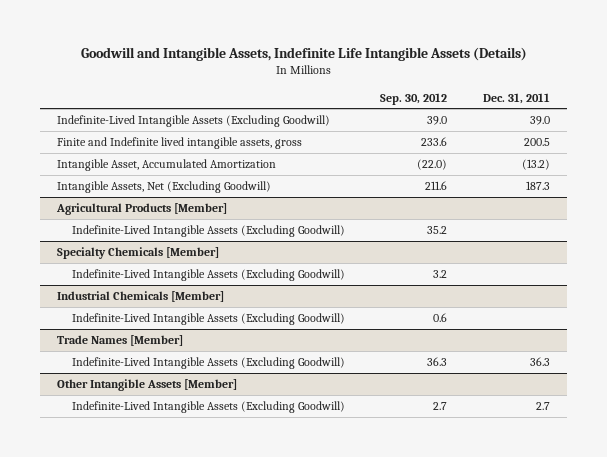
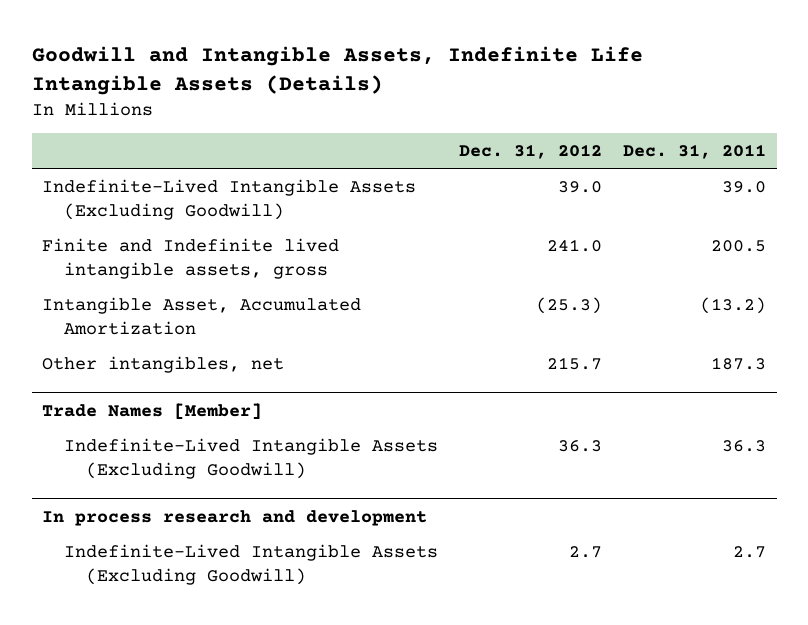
[380,92,448,105] Sep. 30, 2012 -> none
none -> [459,144,603,160] Dec. 31, 2012
[56,203,228,216] Agricultural Products [Member] -> none
[71,225,345,238] Indefinite-Lived Intangible Assets (Excluding Goodwill) -> none
[57,247,220,260] Specialty Chemicals [Member] -> none
[71,269,345,282] Indefinite-Lived Intangible Assets (Excluding Goodwill) -> none
[57,291,225,303] Industrial Chemicals [Member] -> none
[71,313,345,326] Indefinite-Lived Intangible Assets (Excluding Goodwill) -> none
[57,181,272,194] Intangible Assets, Net (Excluding Goodwill) -> [42,355,285,373] Other intangibles, net
[57,379,238,392] Other Intangible Assets [Member] -> none
none -> [42,509,428,526] In process research and development

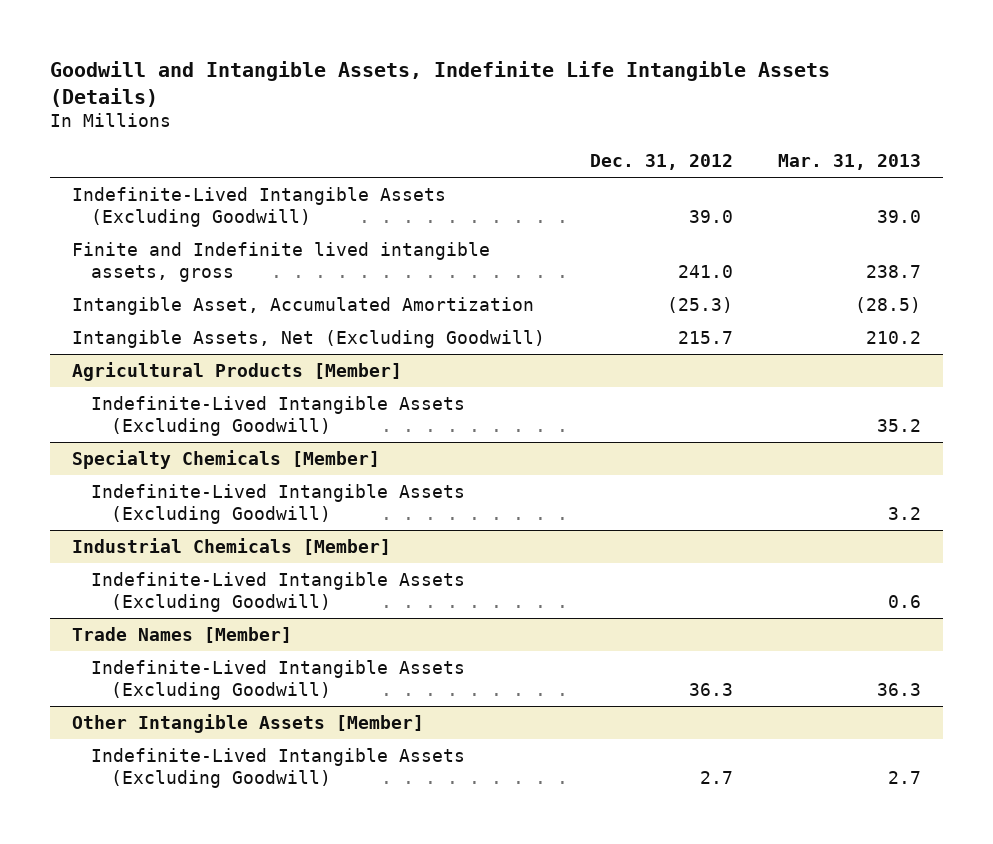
[623,144,767,160] Dec. 31, 2011 -> none
none -> [777,154,921,171] Mar. 31, 2013
[42,355,285,373] Other intangibles, net -> [72,329,546,348] Intangible Assets, Net (Excluding Goodwill)
none -> [72,361,403,381] Agricultural Products [Member]
none -> [91,395,466,437] Indefinite-Lived Intangible Assets (Excluding Goodwill)
none -> [72,449,381,469] Specialty Chemicals [Member]
none -> [91,483,466,525] Indefinite-Lived Intangible Assets (Excluding Goodwill)
none -> [72,537,392,555] Industrial Chemicals [Member]
none -> [91,571,466,613] Indefinite-Lived Intangible Assets (Excluding Goodwill)
[42,509,428,526] In process research and development -> none
none -> [72,713,425,733] Other Intangible Assets [Member]

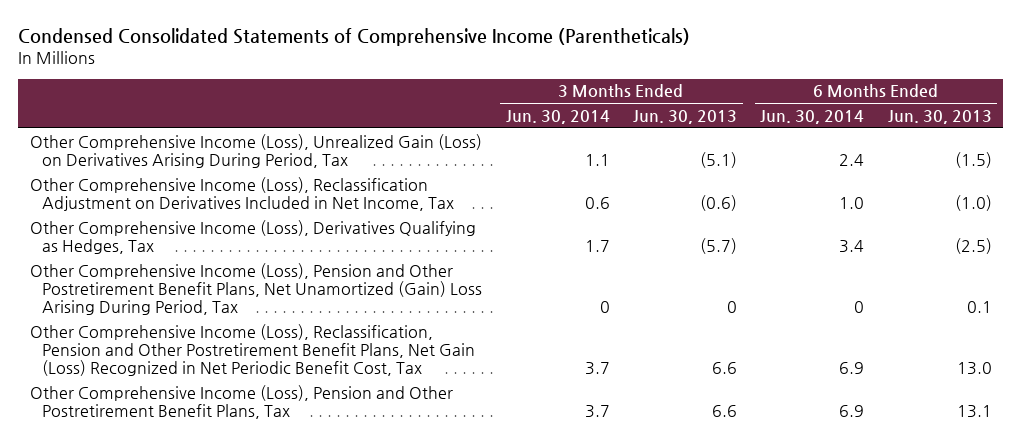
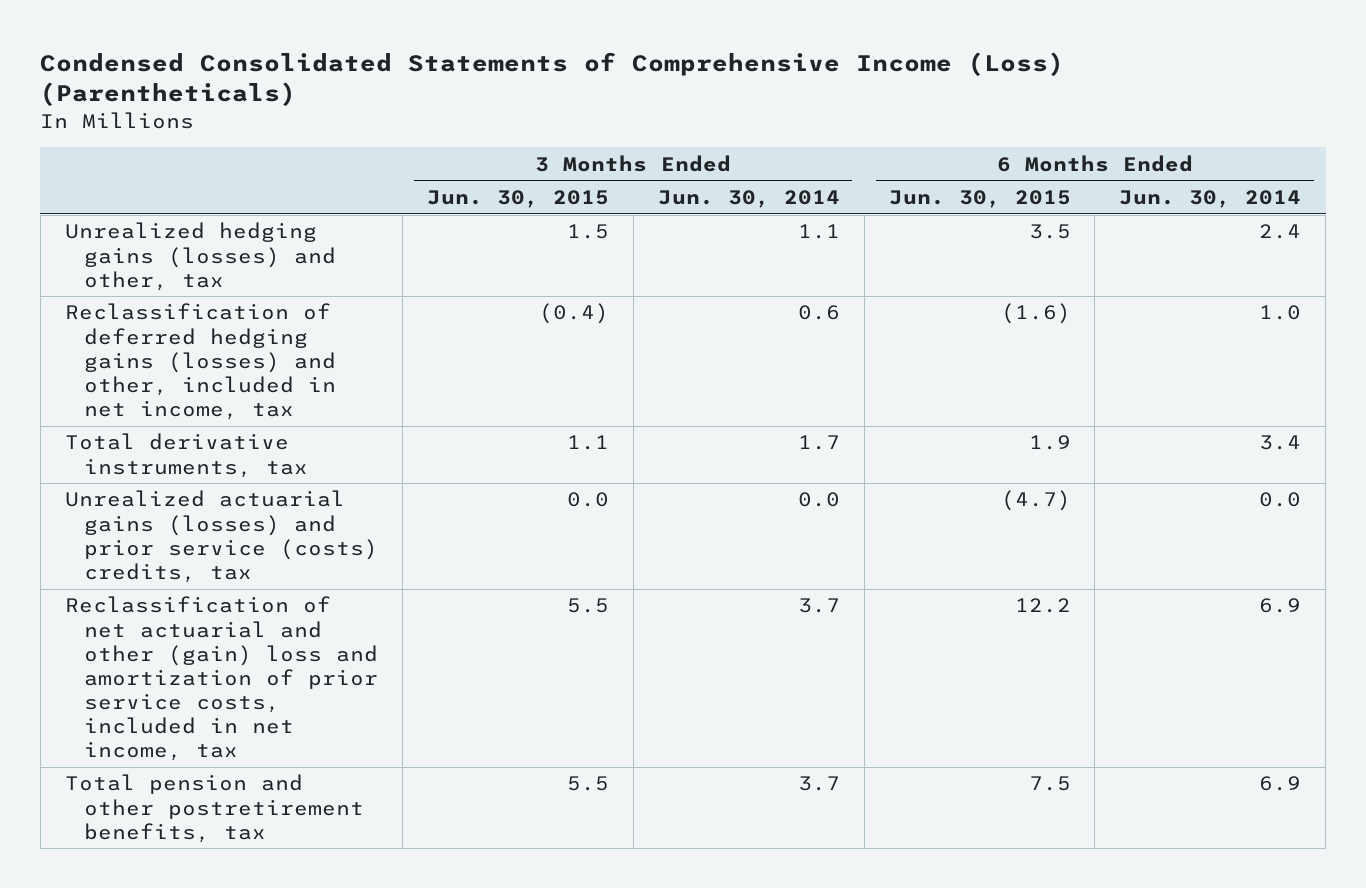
[18,28,691,47] Condensed Consolidated Statements of Comprehensive Income (Parentheticals) -> [40,51,1065,107] Condensed Consolidated Statements of Comprehensive Income (Loss) (Parentheticals)
[633,109,738,124] Jun. 30, 2013 -> none
[887,109,992,124] Jun. 30, 2013 -> none
none -> [426,190,609,209] Jun. 30, 2015
none -> [888,190,1071,209] Jun. 30, 2015
[29,262,483,316] Other Comprehensive Income (Loss), Pension and Other Postretirement Benefit Plans, Net Unamortized (Gain) Loss Arising During Period, Tax -> none
[29,133,482,168] Other Comprehensive Income (Loss), Unrealized Gain (Loss) on Derivatives Arising During Period, Tax -> [64,222,336,291] Unrealized hedging gains (losses) and other, tax
[29,176,455,211] Other Comprehensive Income (Loss), Reclassification Adjustment on Derivatives Included in Net Income, Tax -> [64,303,336,420] Reclassification of deferred hedging gains (losses) and other, included in net income, tax
[29,219,476,254] Other Comprehensive Income (Loss), Derivatives Qualifying as Hedges, Tax -> [64,433,308,478] Total derivative instruments, tax
none -> [64,490,378,583] Unrealized actuarial gains (losses) and prior service (costs) credits, tax
[29,323,476,377] Other Comprehensive Income (Loss), Reclassification, Pension and Other Postretirement Benefit Plans, Net Gain (Loss) Recognized in Net Periodic Benefit Cost, Tax -> [64,596,378,762] Reclassification of net actuarial and other (gain) loss and amortization of prior service costs, included in net income, tax
[29,384,453,419] Other Comprehensive Income (Loss), Pension and Other Postretirement Benefit Plans, Tax -> [64,774,364,843] Total pension and other postretirement benefits, tax

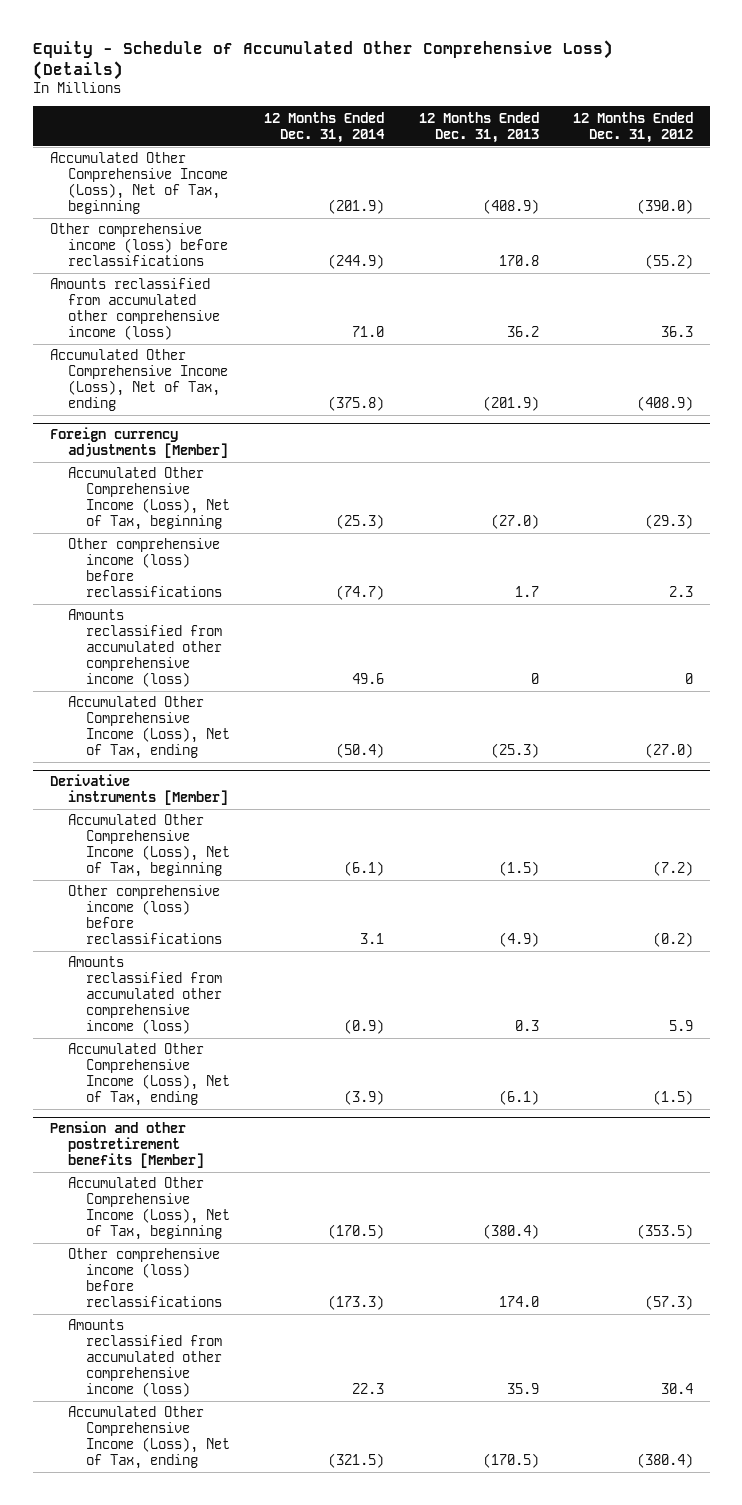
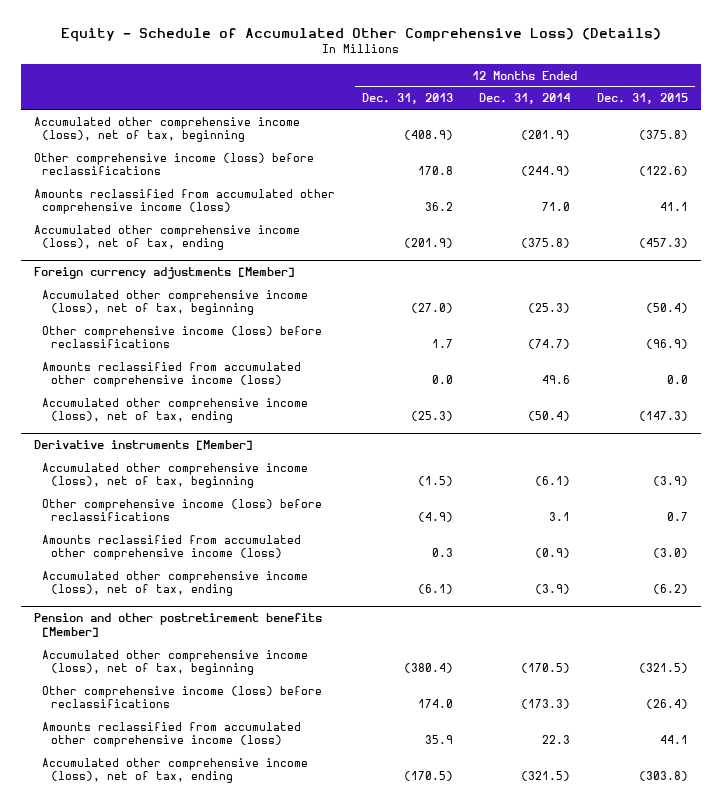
[572,111,693,143] 12 Months Ended Dec. 31, 2012 -> none
none -> [597,93,689,105] Dec. 31, 2015
[49,152,228,215] Accumulated Other Comprehensive Income (Loss), Net of Tax, beginning -> [33,116,300,143] Accumulated other comprehensive income (loss), net of tax, beginning
[49,349,228,412] Accumulated Other Comprehensive Income (Loss), Net of Tax, ending -> [33,224,300,251] Accumulated other comprehensive income (loss), net of tax, ending
[67,467,231,531] Accumulated Other Comprehensive Income (Loss), Net of Tax, beginning -> [42,289,309,316] Accumulated other comprehensive income (loss), net of tax, beginning
[530,673,539,685] 0 -> [431,375,453,385] 0.0
[67,696,231,760] Accumulated Other Comprehensive Income (Loss), Net of Tax, ending -> [42,397,309,424] Accumulated other comprehensive income (loss), net of tax, ending
[67,814,231,878] Accumulated Other Comprehensive Income (Loss), Net of Tax, beginning -> [42,462,309,489] Accumulated other comprehensive income (loss), net of tax, beginning
[67,1043,231,1107] Accumulated Other Comprehensive Income (Loss), Net of Tax, ending -> [42,570,309,597] Accumulated other comprehensive income (loss), net of tax, ending
[67,1177,231,1241] Accumulated Other Comprehensive Income (Loss), Net of Tax, beginning -> [42,649,309,676] Accumulated other comprehensive income (loss), net of tax, beginning
[67,1406,231,1470] Accumulated Other Comprehensive Income (Loss), Net of Tax, ending -> [42,757,309,784] Accumulated other comprehensive income (loss), net of tax, ending

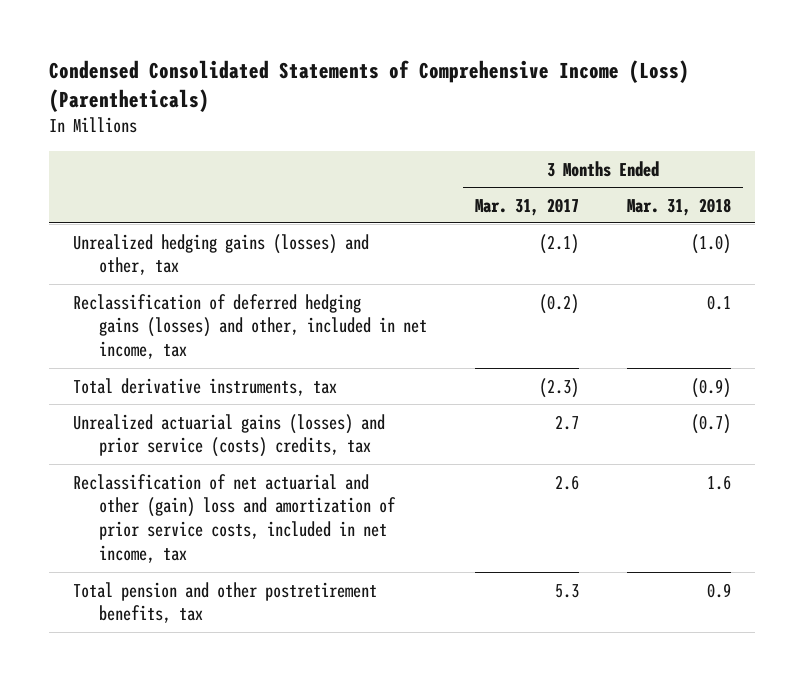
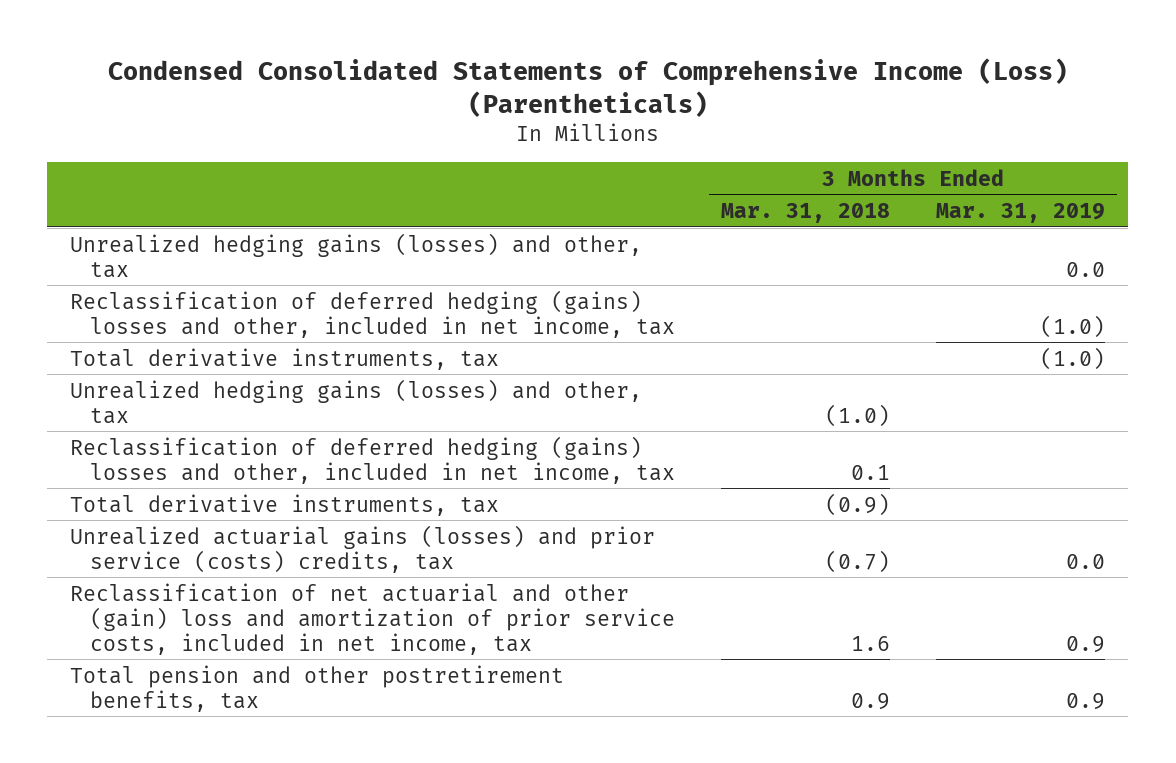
[475,197,580,216] Mar. 31, 2017 -> none
none -> [936,203,1106,224] Mar. 31, 2019
none -> [70,232,643,278] Unrealized hedging gains (losses) and other, tax
none -> [70,289,675,338] Reclassification of deferred hedging (gains) losses and other, included in net income, tax
none -> [70,347,500,370] Total derivative instruments, tax
[73,293,428,360] Reclassification of deferred hedging gains (losses) and other, included in net income, tax -> [70,435,675,484] Reclassification of deferred hedging (gains) losses and other, included in net income, tax

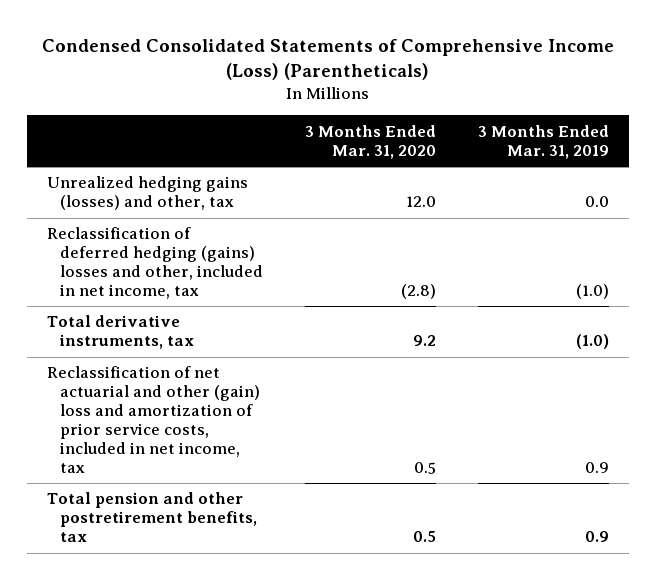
[720,203,890,224] Mar. 31, 2018 -> none
none -> [305,124,437,159] 3 Months Ended Mar. 31, 2020
[70,378,643,424] Unrealized hedging gains (losses) and other, tax -> none
[70,435,675,484] Reclassification of deferred hedging (gains) losses and other, included in net income, tax -> none
[70,493,500,516] Total derivative instruments, tax -> none
[70,524,656,573] Unrealized actuarial gains (losses) and prior service (costs) credits, tax -> none

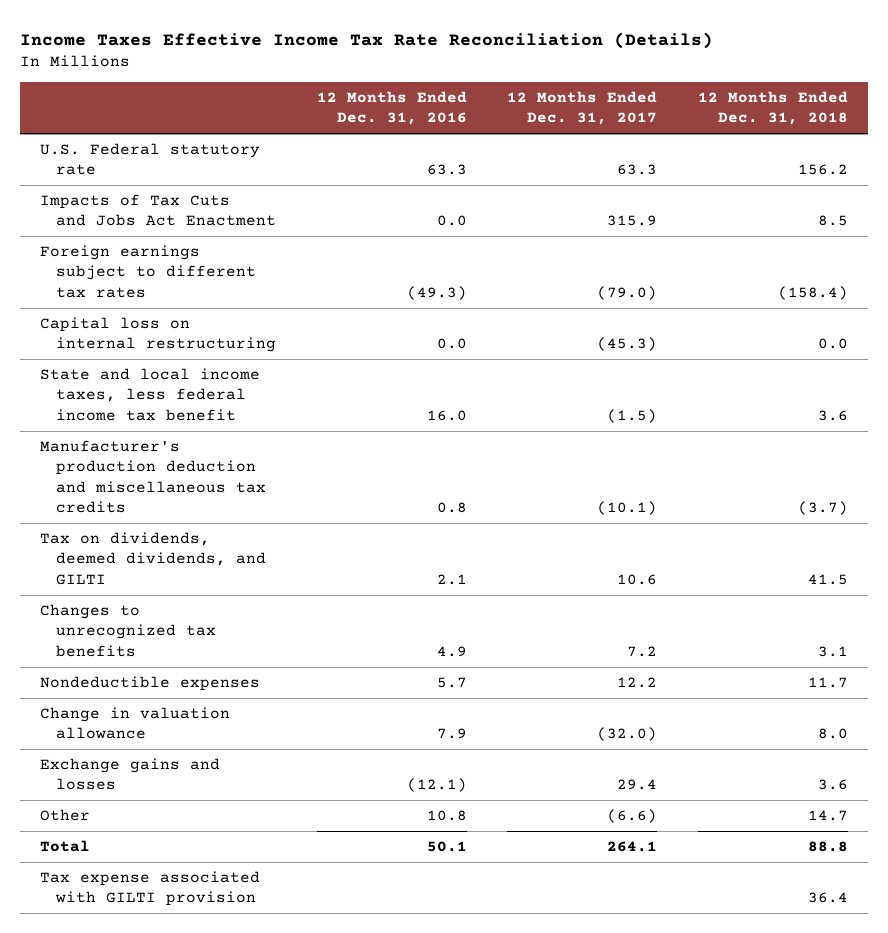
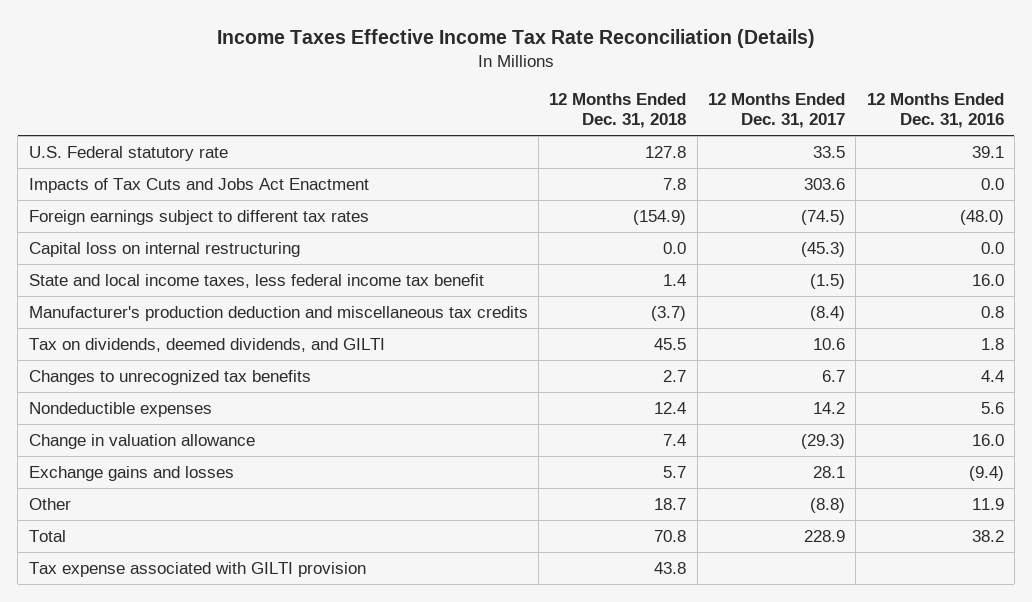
[426,164,467,176] 63.3 -> [971,145,1004,158] 39.1
[617,164,658,176] 63.3 -> [812,145,845,158] 33.5
[797,164,848,176] 156.2 -> [645,145,687,158] 127.8
[607,215,658,227] 315.9 -> [803,177,845,190] 303.6
[817,215,848,227] 8.5 -> [663,177,687,190] 7.8
[406,285,467,300] (49.3) -> [959,209,1004,225] (48.0)
[597,285,658,300] (79.0) -> [800,209,845,225] (74.5)
[777,285,848,300] (158.4) -> [633,209,687,225] (154.9)
[817,409,848,421] 3.6 -> [663,273,687,286] 1.4
[597,501,658,516] (10.1) -> [809,305,845,321] (8.4)
[436,573,467,585] 2.1 -> [980,337,1004,350] 1.8
[807,573,848,585] 41.5 -> [654,337,687,350] 45.5
[436,645,467,657] 4.9 -> [980,369,1004,382] 4.4
[627,645,658,657] 7.2 -> [821,369,845,382] 6.7
[817,645,848,657] 3.1 -> [663,369,687,382] 2.7
[436,676,467,688] 5.7 -> [980,401,1004,414] 5.6
[617,676,658,688] 12.2 -> [812,401,845,414] 14.2
[807,676,848,688] 11.7 -> [654,401,687,414] 12.4
[436,728,467,740] 7.9 -> [971,433,1004,446] 16.0
[597,727,658,742] (32.0) -> [800,433,845,449] (29.3)
[817,728,848,740] 8.0 -> [663,433,687,446] 7.4
[406,778,467,793] (12.1) -> [968,465,1004,481] (9.4)
[617,779,658,791] 29.4 -> [812,465,845,478] 28.1
[817,779,848,791] 3.6 -> [663,465,687,478] 5.7
[426,809,467,821] 10.8 -> [971,497,1004,510] 11.9
[607,808,658,823] (6.6) -> [809,497,845,513] (8.8)
[807,809,848,821] 14.7 -> [654,497,687,510] 18.7
[426,840,467,852] 50.1 -> [971,529,1004,542] 38.2
[607,840,658,852] 264.1 -> [803,529,845,542] 228.9
[807,840,848,852] 88.8 -> [654,529,687,542] 70.8
[807,892,848,904] 36.4 -> [654,561,687,574] 43.8

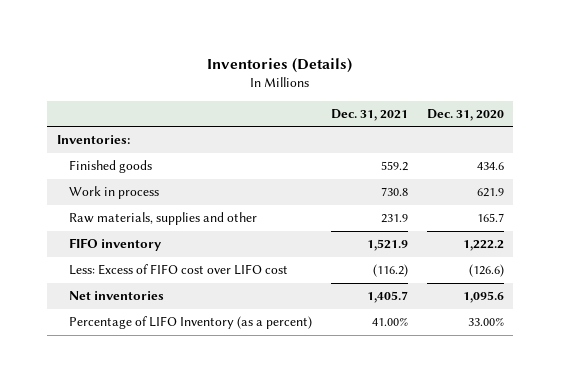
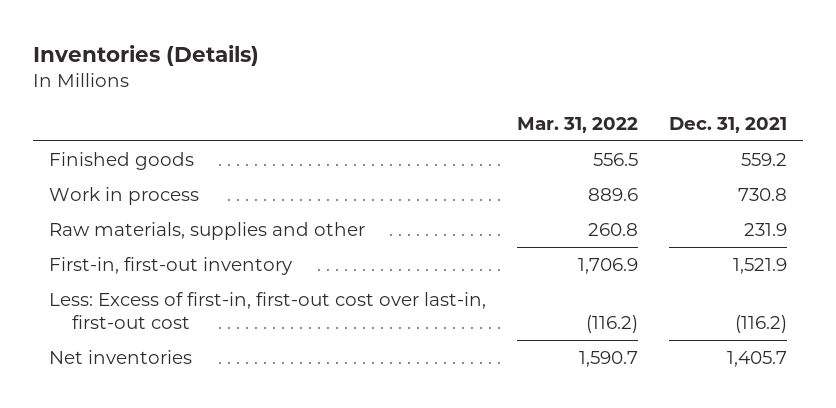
[426,108,504,121] Dec. 31, 2020 -> none
none -> [516,116,638,133] Mar. 31, 2022
[56,135,130,145] Inventories: -> none
[69,238,162,252] FIFO inventory -> [48,257,292,276] First-in, first-out inventory
[69,264,289,276] Less: Excess of FIFO cost over LIFO cost -> [48,292,486,329] Less: Excess of first-in, first-out cost over last-in, first-out cost
[69,316,313,330] Percentage of LIFO Inventory (as a percent) -> none

